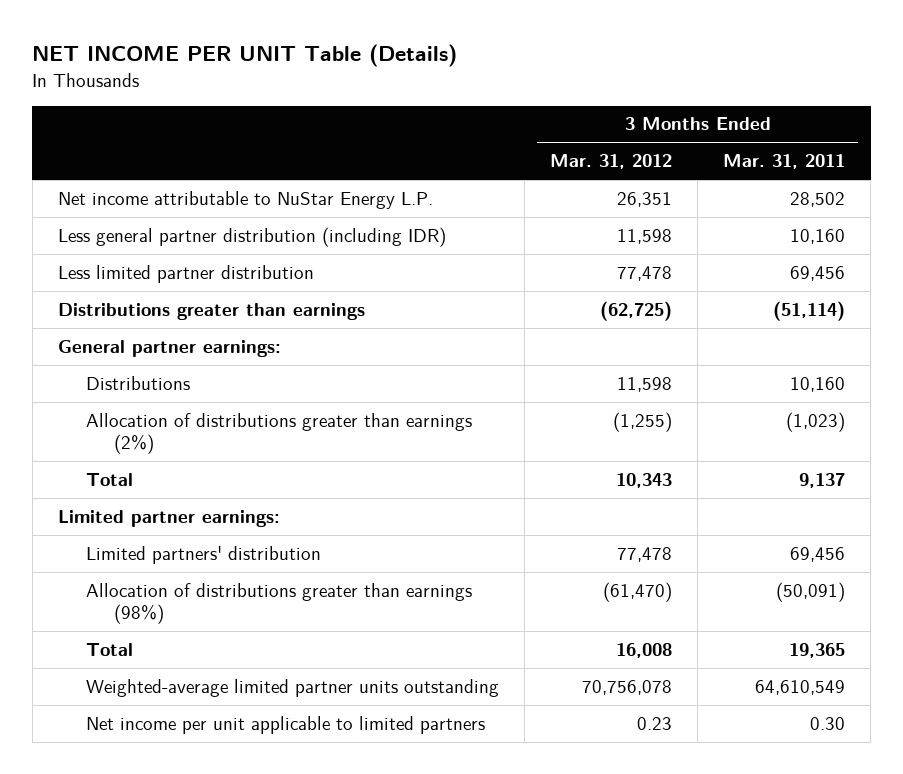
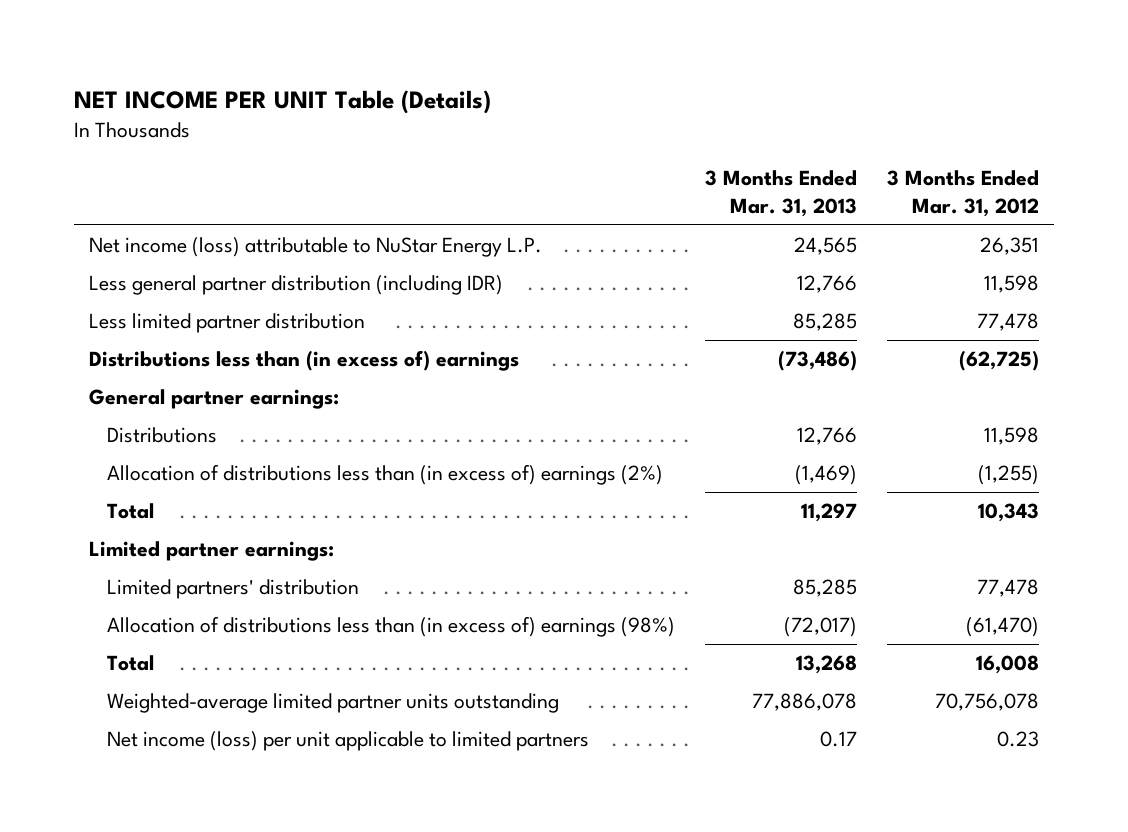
[723,154,846,170] Mar. 31, 2011 -> none
none -> [704,170,857,217] 3 Months Ended Mar. 31, 2013
[57,190,433,209] Net income attributable to NuStar Energy L.P. -> [89,237,543,258] Net income (loss) attributable to NuStar Energy L.P.
[57,302,365,320] Distributions greater than earnings -> [89,350,520,372] Distributions less than (in excess of) earnings
[86,412,473,455] Allocation of distributions greater than earnings (2%) -> [106,464,663,486] Allocation of distributions less than (in excess of) earnings (2%)
[86,582,473,625] Allocation of distributions greater than earnings (98%) -> [106,616,675,638] Allocation of distributions less than (in excess of) earnings (98%)
[86,715,486,734] Net income per unit applicable to limited partners -> [106,731,589,752] Net income (loss) per unit applicable to limited partners

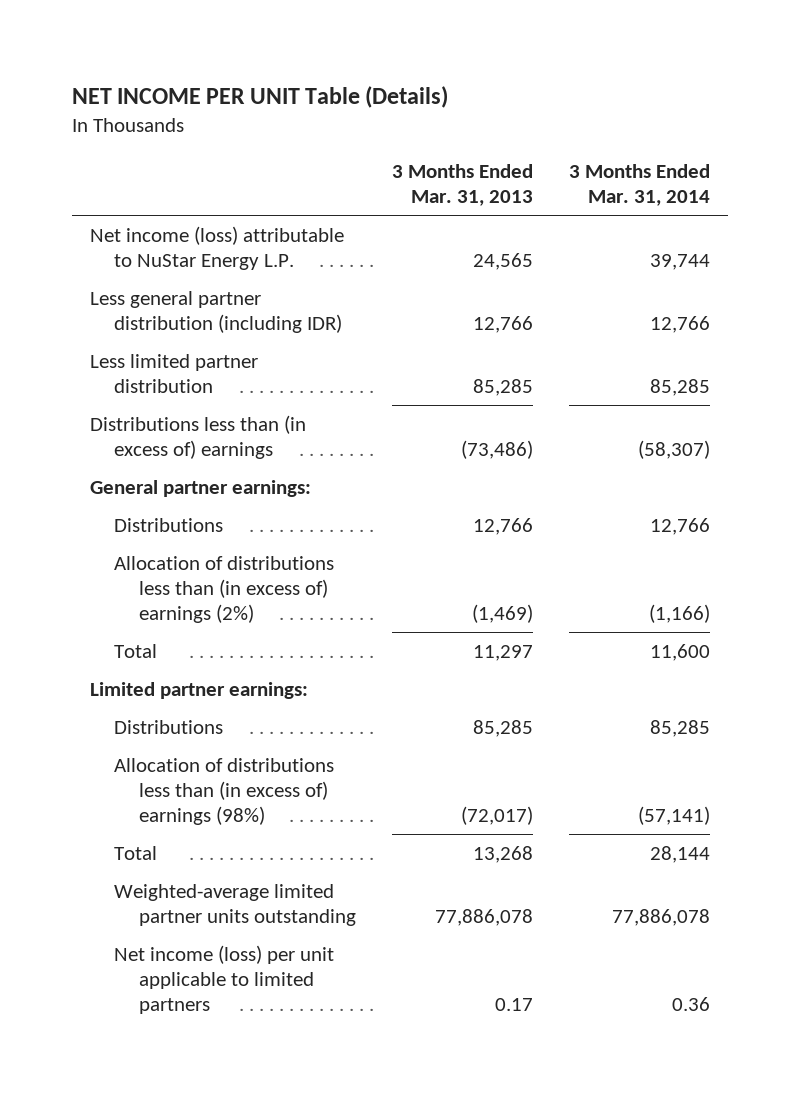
[887,170,1040,217] 3 Months Ended Mar. 31, 2012 -> none
none -> [569,163,711,206] 3 Months Ended Mar. 31, 2014
[106,579,359,600] Limited partners' distribution -> [114,719,224,734] Distributions

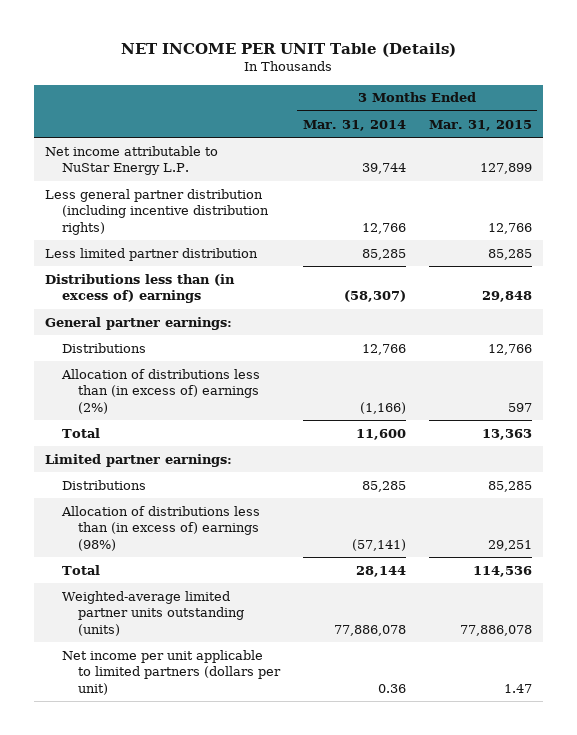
[392,163,534,206] 3 Months Ended Mar. 31, 2013 -> none
none -> [428,119,532,131] Mar. 31, 2015
[89,225,344,270] Net income (loss) attributable to NuStar Energy L.P. -> [45,145,219,176] Net income attributable to NuStar Energy L.P.
[89,290,343,333] Less general partner distribution (including IDR) -> [45,188,269,235] Less general partner distribution (including incentive distribution rights)
[114,883,357,926] Weighted-average limited partner units outstanding -> [61,590,244,636] Weighted-average limited partner units outstanding (units)
[114,944,335,1014] Net income (loss) per unit applicable to limited partners -> [61,649,281,695] Net income per unit applicable to limited partners (dollars per unit)

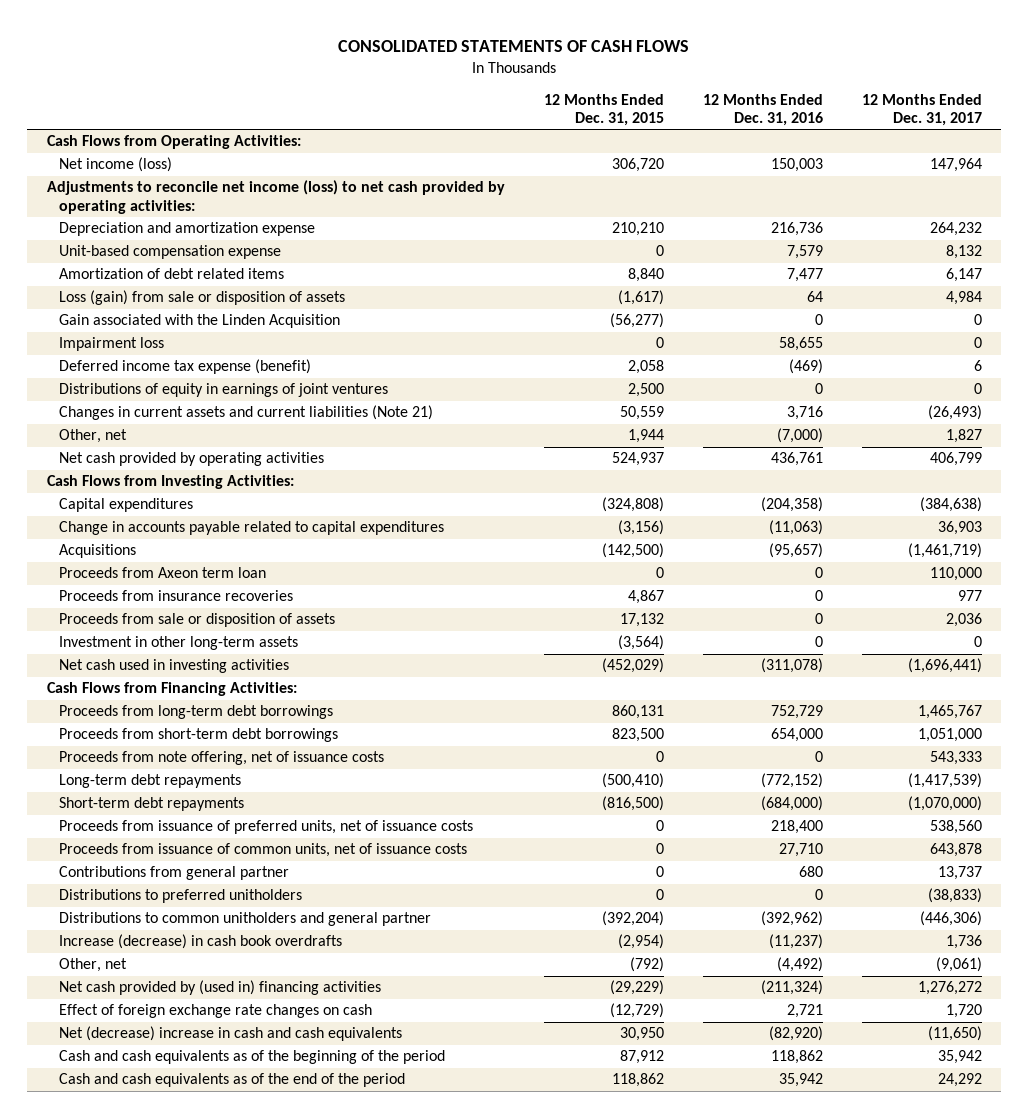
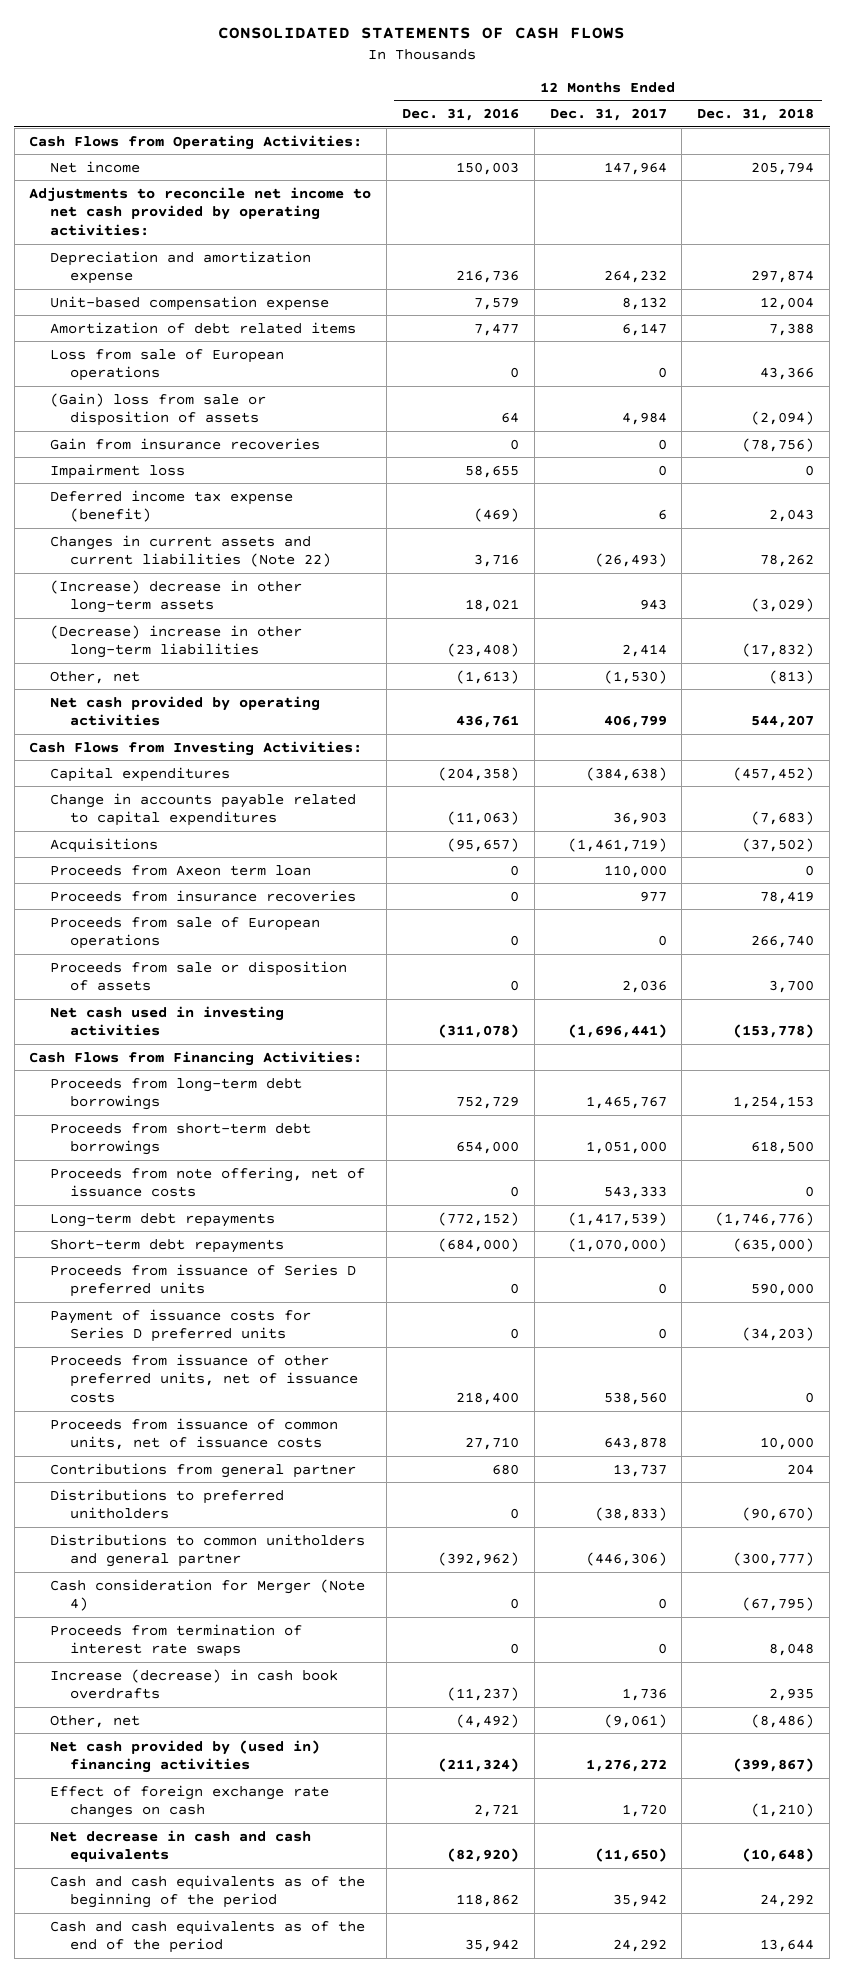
[543,93,664,127] 12 Months Ended Dec. 31, 2015 -> none
none -> [697,107,815,121] Dec. 31, 2018
[59,157,173,173] Net income (loss) -> [49,160,140,173] Net income
[46,180,505,214] Adjustments to reconcile net income (loss) to net cash provided by operating activities: -> [29,186,372,237] Adjustments to reconcile net income to net cash provided by operating activities:
[59,314,341,329] Gain associated with the Linden Acquisition -> none
none -> [49,348,284,382] Loss from sale of European operations
[59,290,346,306] Loss (gain) from sale or disposition of assets -> [49,392,266,427] (Gain) loss from sale or disposition of assets
none -> [49,437,320,450] Gain from insurance recoveries
[59,383,389,398] Distributions of equity in earnings of joint ventures -> none
[59,405,434,421] Changes in current assets and current liabilities (Note 21) -> [49,534,332,568] Changes in current assets and current liabilities (Note 22)
none -> [49,579,302,614] (Increase) decrease in other long-term assets
none -> [49,624,302,659] (Decrease) increase in other long-term liabilities
[776,428,823,444] (7,000) -> [455,669,519,684] (1,613)
[945,429,982,444] 1,827 -> [603,669,667,684] (1,530)
none -> [49,916,320,950] Proceeds from sale of European operations
[59,636,299,651] Investment in other long-term assets -> none
none -> [49,1263,356,1298] Proceeds from issuance of Series D preferred units
none -> [49,1308,311,1343] Payment of issuance costs for Series D preferred units
[59,820,474,835] Proceeds from issuance of preferred units, net of issuance costs -> [49,1353,359,1404] Proceeds from issuance of other preferred units, net of issuance costs
none -> [49,1578,365,1612] Cash consideration for Merger (Note 4)
none -> [49,1623,302,1658] Proceeds from termination of interest rate swaps
[59,1026,403,1042] Net (decrease) increase in cash and cash equivalents -> [49,1829,311,1863] Net decrease in cash and cash equivalents

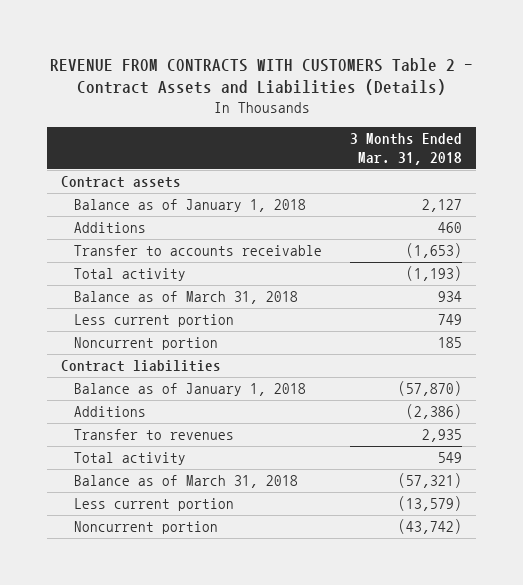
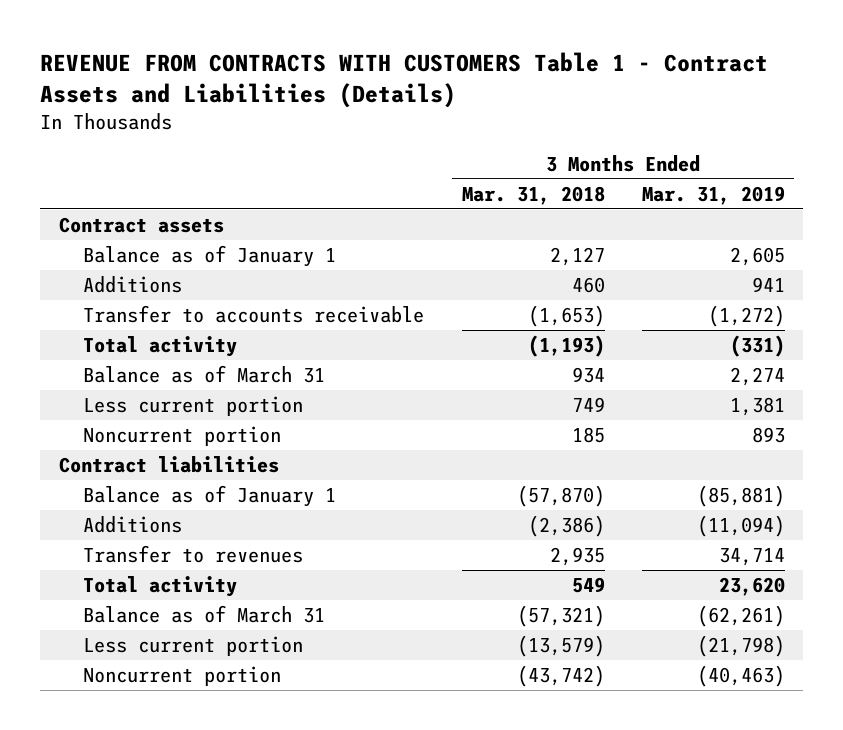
[49,57,473,96] REVENUE FROM CONTRACTS WITH CUSTOMERS Table 2 - Contract Assets and Liabilities (Details) -> [40,52,769,109] REVENUE FROM CONTRACTS WITH CUSTOMERS Table 1 - Contract Assets and Liabilities (Details)
none -> [641,185,785,205] Mar. 31, 2019
[74,199,307,213] Balance as of January 1, 2018 -> [83,244,337,267] Balance as of January 1
[74,291,299,305] Balance as of March 31, 2018 -> [83,364,326,383] Balance as of March 31
[74,383,307,397] Balance as of January 1, 2018 -> [83,484,337,507] Balance as of January 1
[74,475,299,489] Balance as of March 31, 2018 -> [83,604,326,623] Balance as of March 31

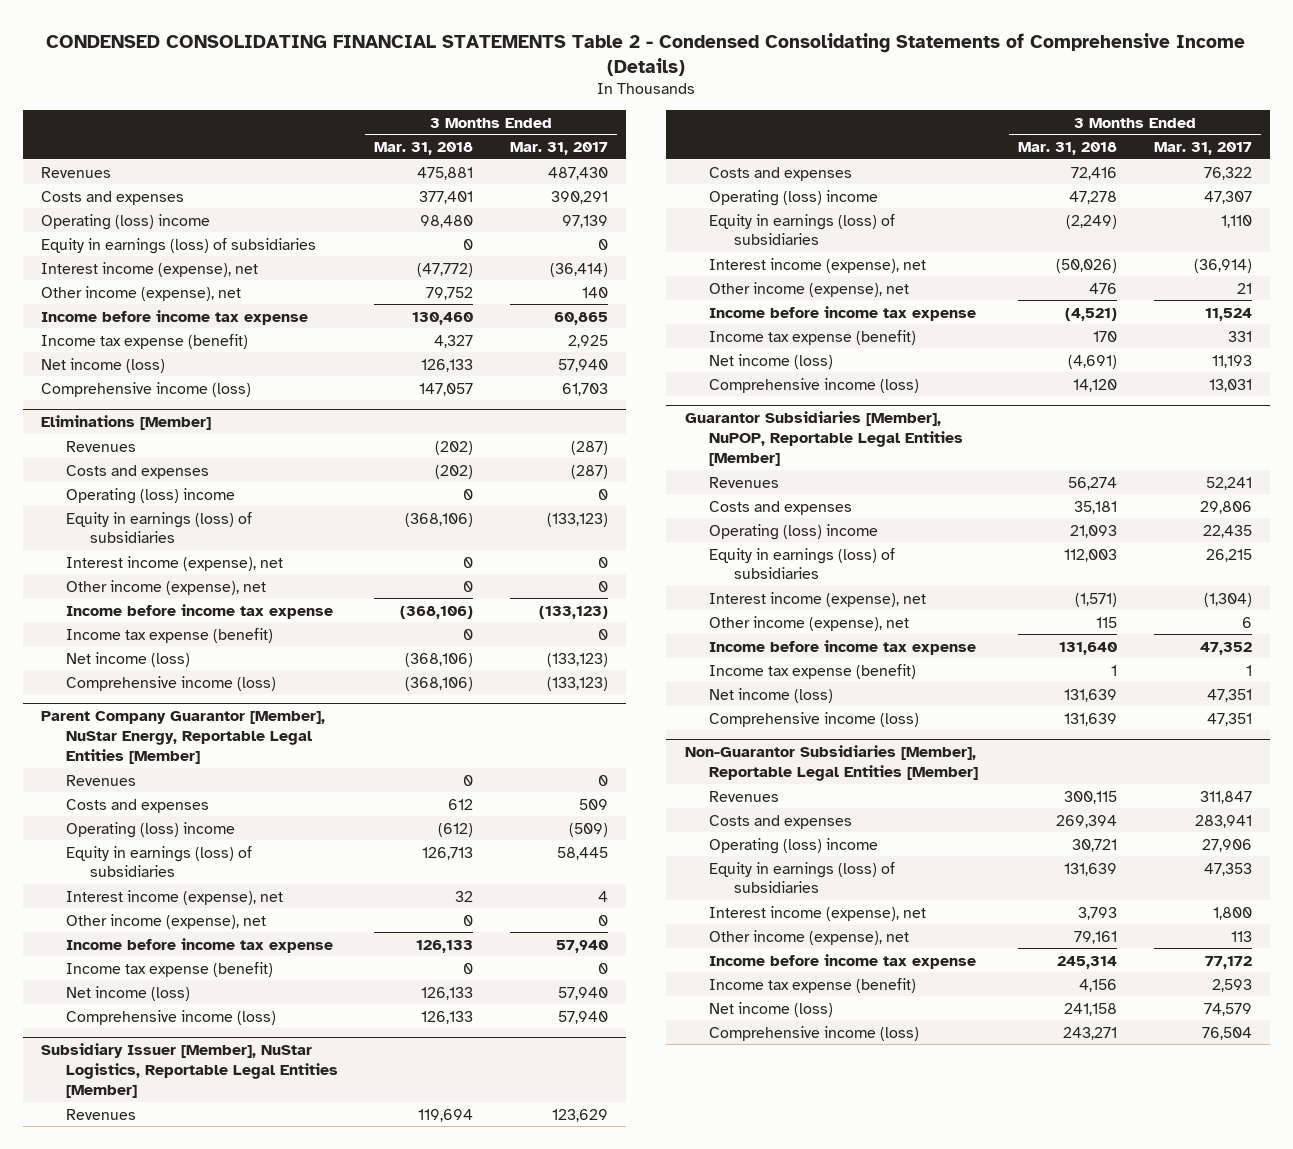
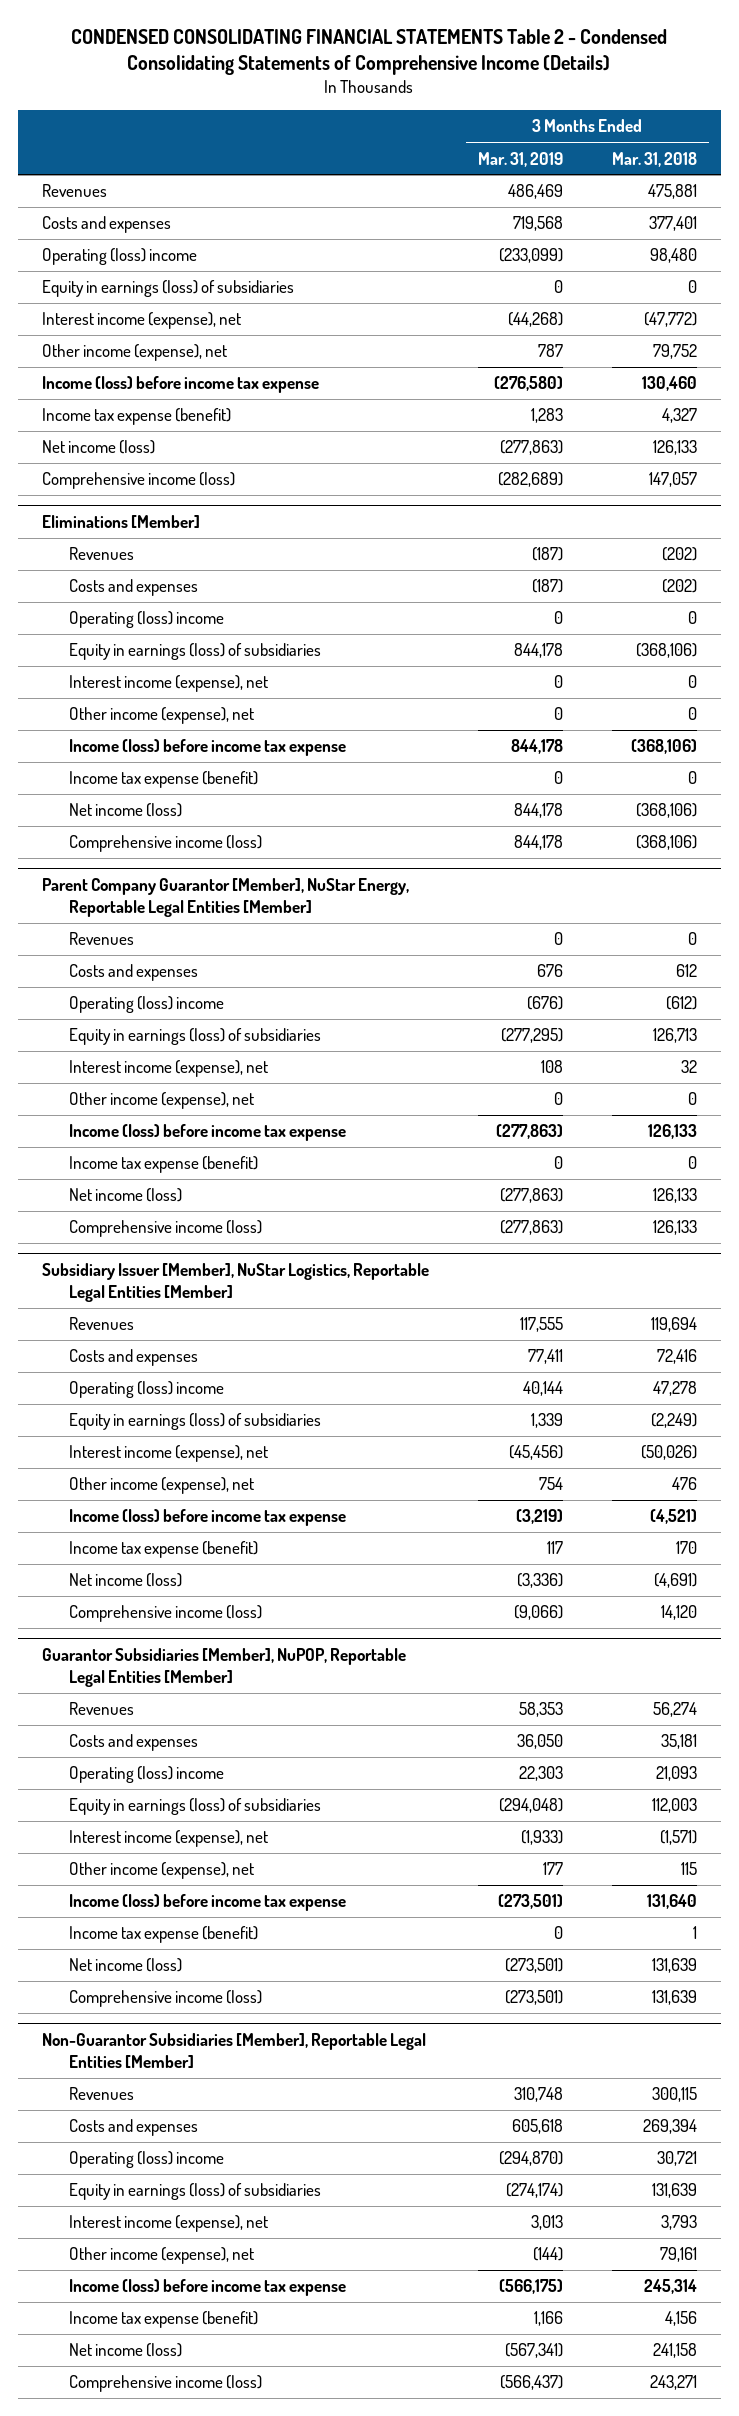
[510,142,609,156] Mar. 31, 2017 -> none
none -> [477,151,563,167] Mar. 31, 2019
[41,309,309,325] Income before income tax expense -> [42,376,320,394] Income (loss) before income tax expense
[65,603,333,619] Income before income tax expense -> [69,739,347,757] Income (loss) before income tax expense
[65,937,333,953] Income before income tax expense -> [69,1124,347,1142] Income (loss) before income tax expense
[709,305,977,321] Income before income tax expense -> [69,1509,347,1527] Income (loss) before income tax expense
[709,639,977,655] Income before income tax expense -> [69,1894,347,1912] Income (loss) before income tax expense
[709,953,977,969] Income before income tax expense -> [69,2279,347,2297] Income (loss) before income tax expense

